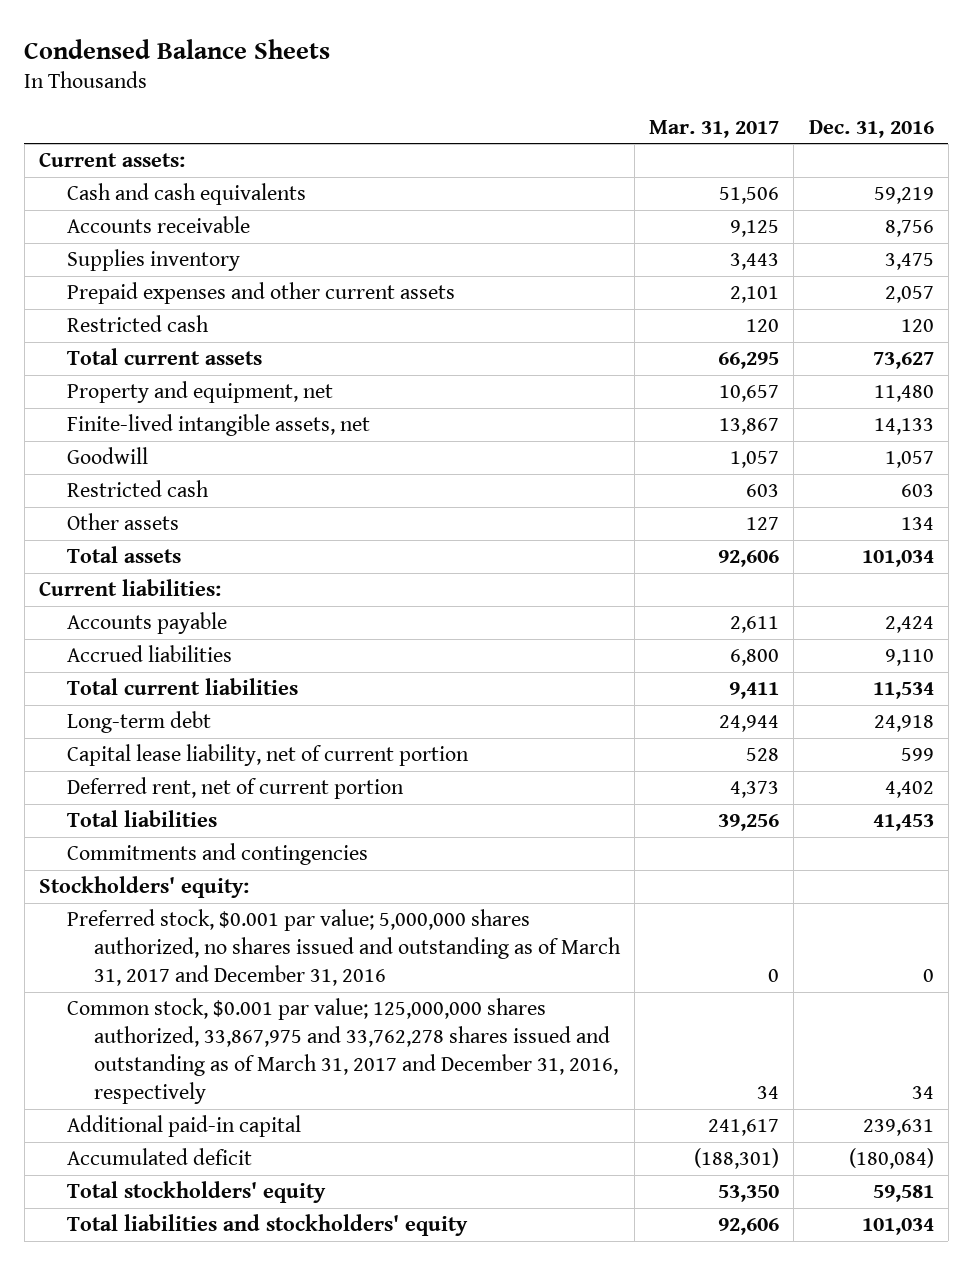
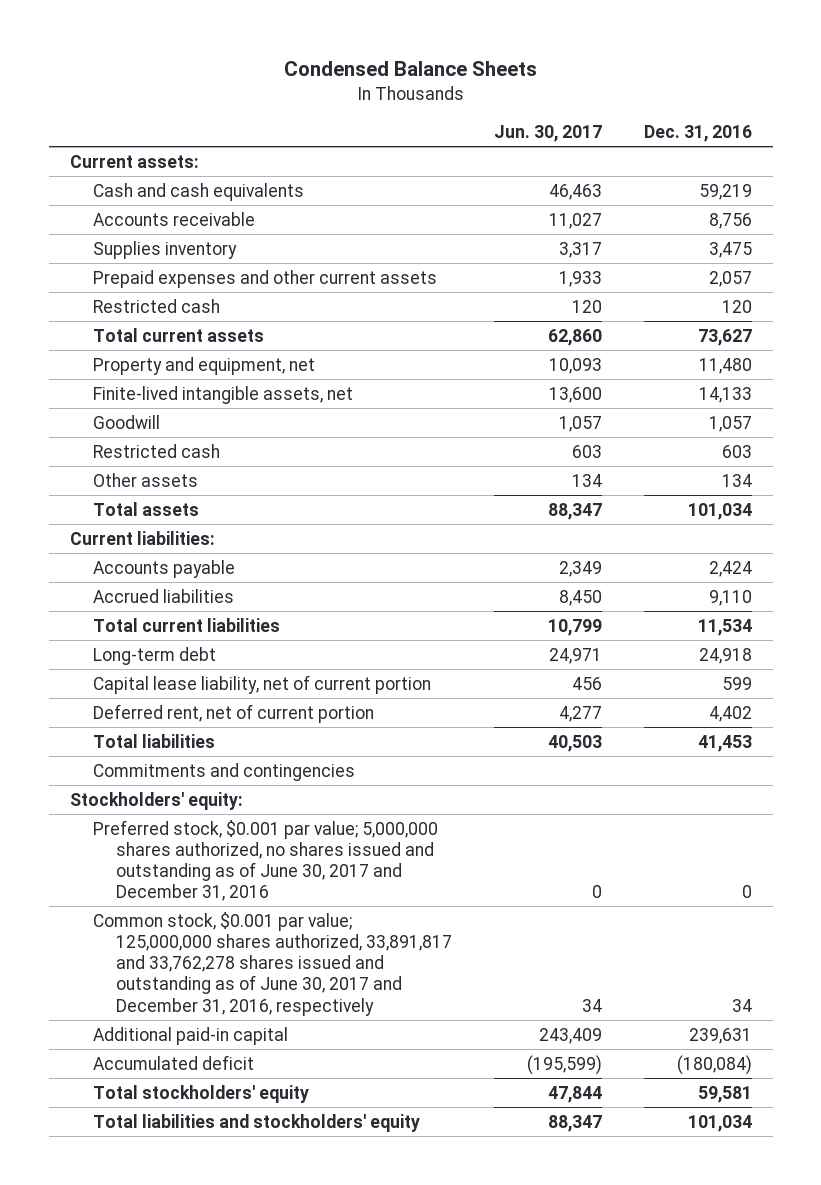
[649,119,780,138] Mar. 31, 2017 -> none
none -> [493,125,602,143] Jun. 30, 2017
[66,909,621,987] Preferred stock, $0.001 par value; 5,000,000 shares authorized, no shares issued and outstanding as of March 31, 2017 and December 31, 2016 -> [92,819,438,902] Preferred stock, $0.001 par value; 5,000,000 shares authorized, no shares issued and outstanding as of June 30, 2017 and December 31, 2016
[66,998,618,1104] Common stock, $0.001 par value; 125,000,000 shares authorized, 33,867,975 and 33,762,278 shares issued and outstanding as of March 31, 2017 and December 31, 2016, respectively -> [92,911,452,1016] Common stock, $0.001 par value; 125,000,000 shares authorized, 33,891,817 and 33,762,278 shares issued and outstanding as of June 30, 2017 and December 31, 2016, respectively

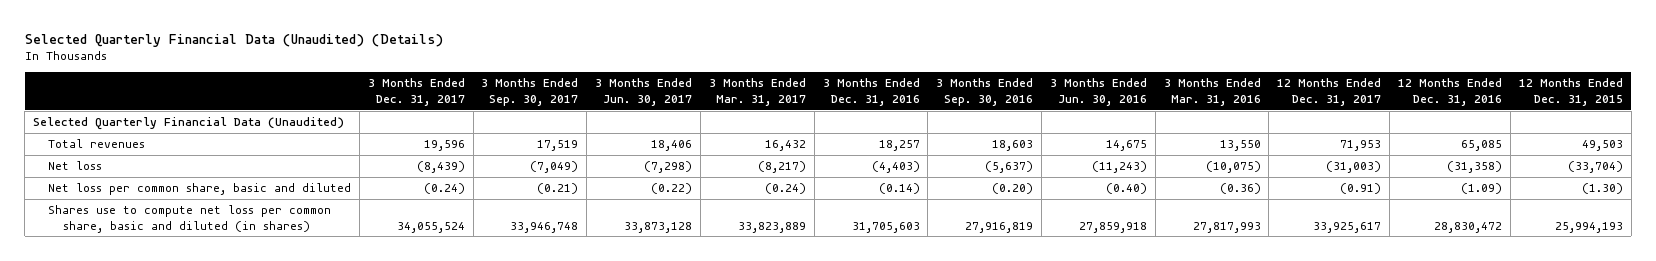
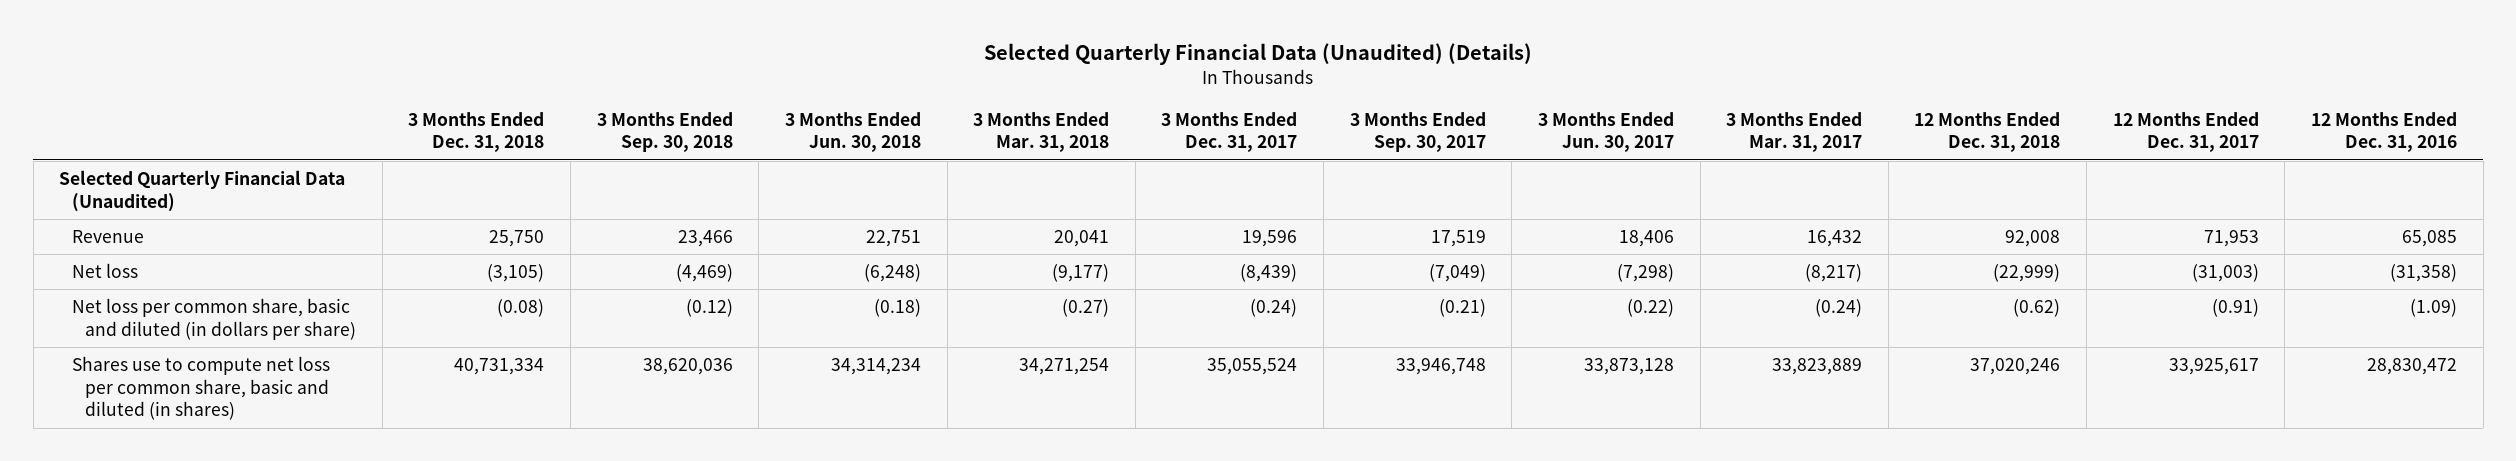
[822,78,920,107] 3 Months Ended Dec. 31, 2016 -> none
[936,78,1034,107] 3 Months Ended Sep. 30, 2016 -> none
[1049,78,1147,107] 3 Months Ended Jun. 30, 2016 -> none
[1163,78,1261,107] 3 Months Ended Mar. 31, 2016 -> none
[1518,78,1623,107] 12 Months Ended Dec. 31, 2015 -> none
none -> [408,111,545,153] 3 Months Ended Dec. 31, 2018
none -> [596,111,733,153] 3 Months Ended Sep. 30, 2018
none -> [784,111,921,153] 3 Months Ended Jun. 30, 2018
none -> [973,111,1110,153] 3 Months Ended Mar. 31, 2018
none -> [1914,111,2061,153] 12 Months Ended Dec. 31, 2018
[48,138,146,148] Total revenues -> [72,230,145,244] Revenue
[48,182,352,195] Net loss per common share, basic and diluted -> [72,298,357,340] Net loss per common share, basic and diluted (in dollars per share)
[396,221,465,233] 34,055,524 -> [1207,358,1298,376] 35,055,524

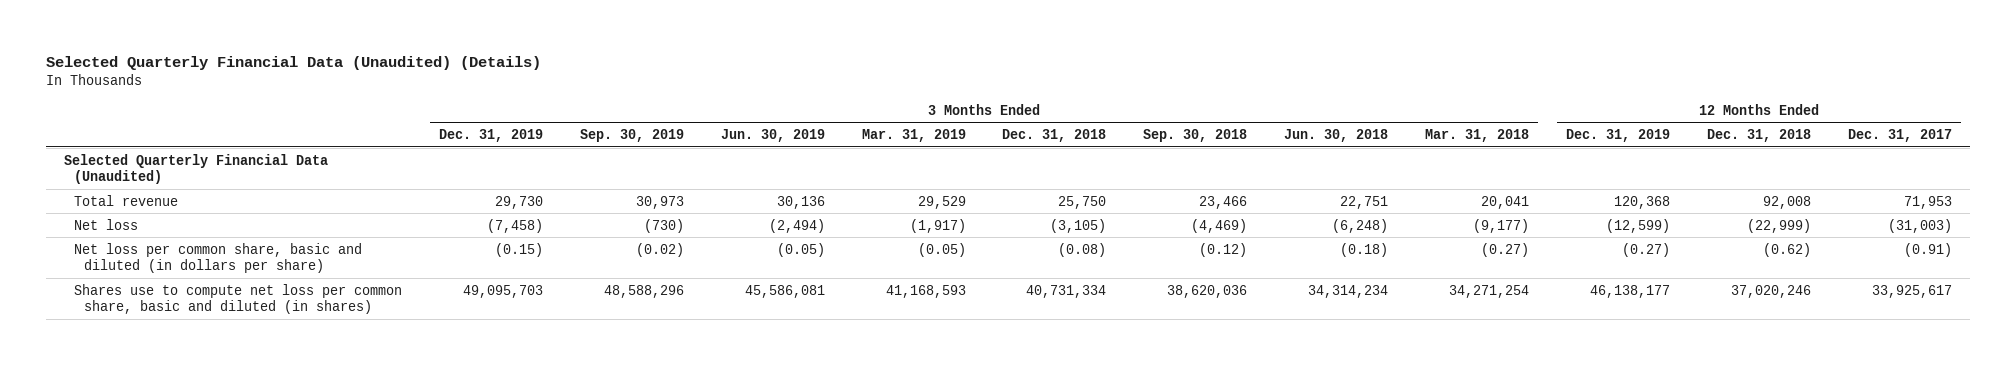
[1161,111,1298,153] 3 Months Ended Dec. 31, 2017 -> none
[1349,111,1486,153] 3 Months Ended Sep. 30, 2017 -> none
[1537,111,1674,153] 3 Months Ended Jun. 30, 2017 -> none
[1726,111,1863,153] 3 Months Ended Mar. 31, 2017 -> none
[2310,111,2457,153] 12 Months Ended Dec. 31, 2016 -> none
none -> [438,129,543,143] Dec. 31, 2019
none -> [579,129,684,143] Sep. 30, 2019
none -> [720,129,825,143] Jun. 30, 2019
none -> [861,129,966,143] Mar. 31, 2019
none -> [1565,129,1670,143] Dec. 31, 2019
[72,230,145,244] Revenue -> [74,194,179,206] Total revenue

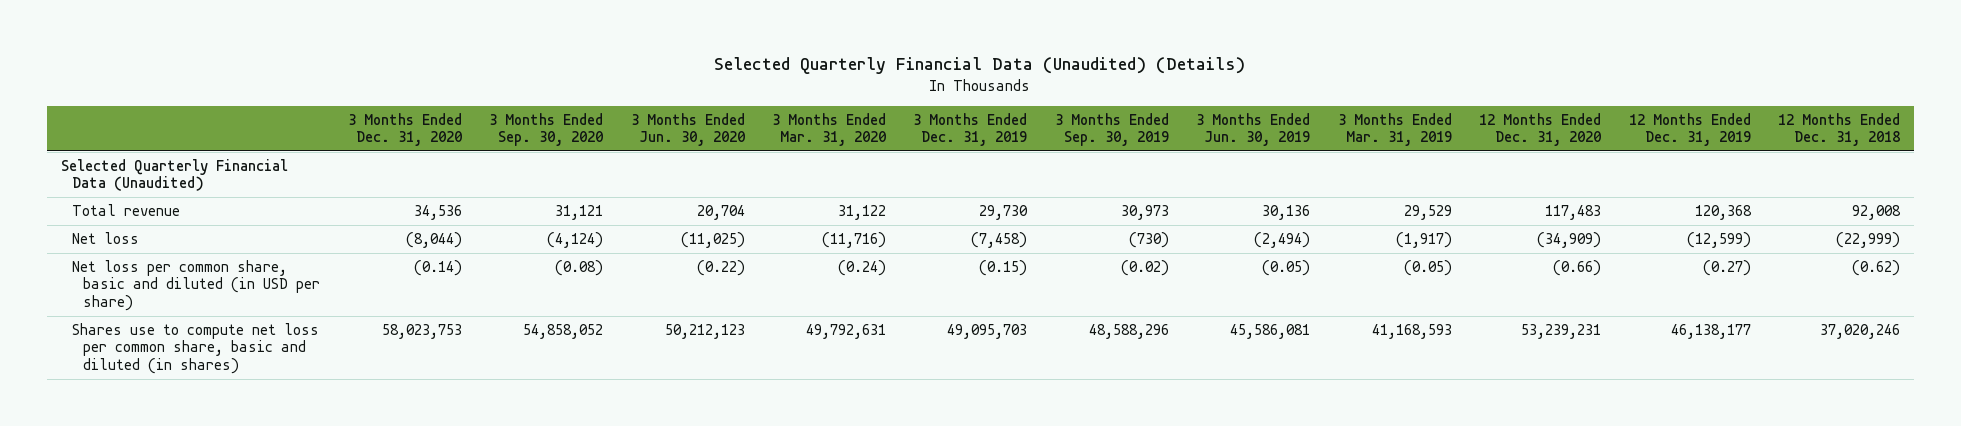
[1002,129,1107,143] Dec. 31, 2018 -> none
[1143,129,1248,143] Sep. 30, 2018 -> none
[1284,129,1389,143] Jun. 30, 2018 -> none
[1425,129,1530,143] Mar. 31, 2018 -> none
[1847,129,1952,143] Dec. 31, 2017 -> none
none -> [347,112,462,146] 3 Months Ended Dec. 31, 2020
none -> [489,112,604,146] 3 Months Ended Sep. 30, 2020
none -> [630,112,745,146] 3 Months Ended Jun. 30, 2020
none -> [771,112,886,146] 3 Months Ended Mar. 31, 2020
none -> [1479,112,1602,146] 12 Months Ended Dec. 31, 2020
[74,242,363,274] Net loss per common share, basic and diluted (in dollars per share) -> [71,260,321,311] Net loss per common share, basic and diluted (in USD per share)

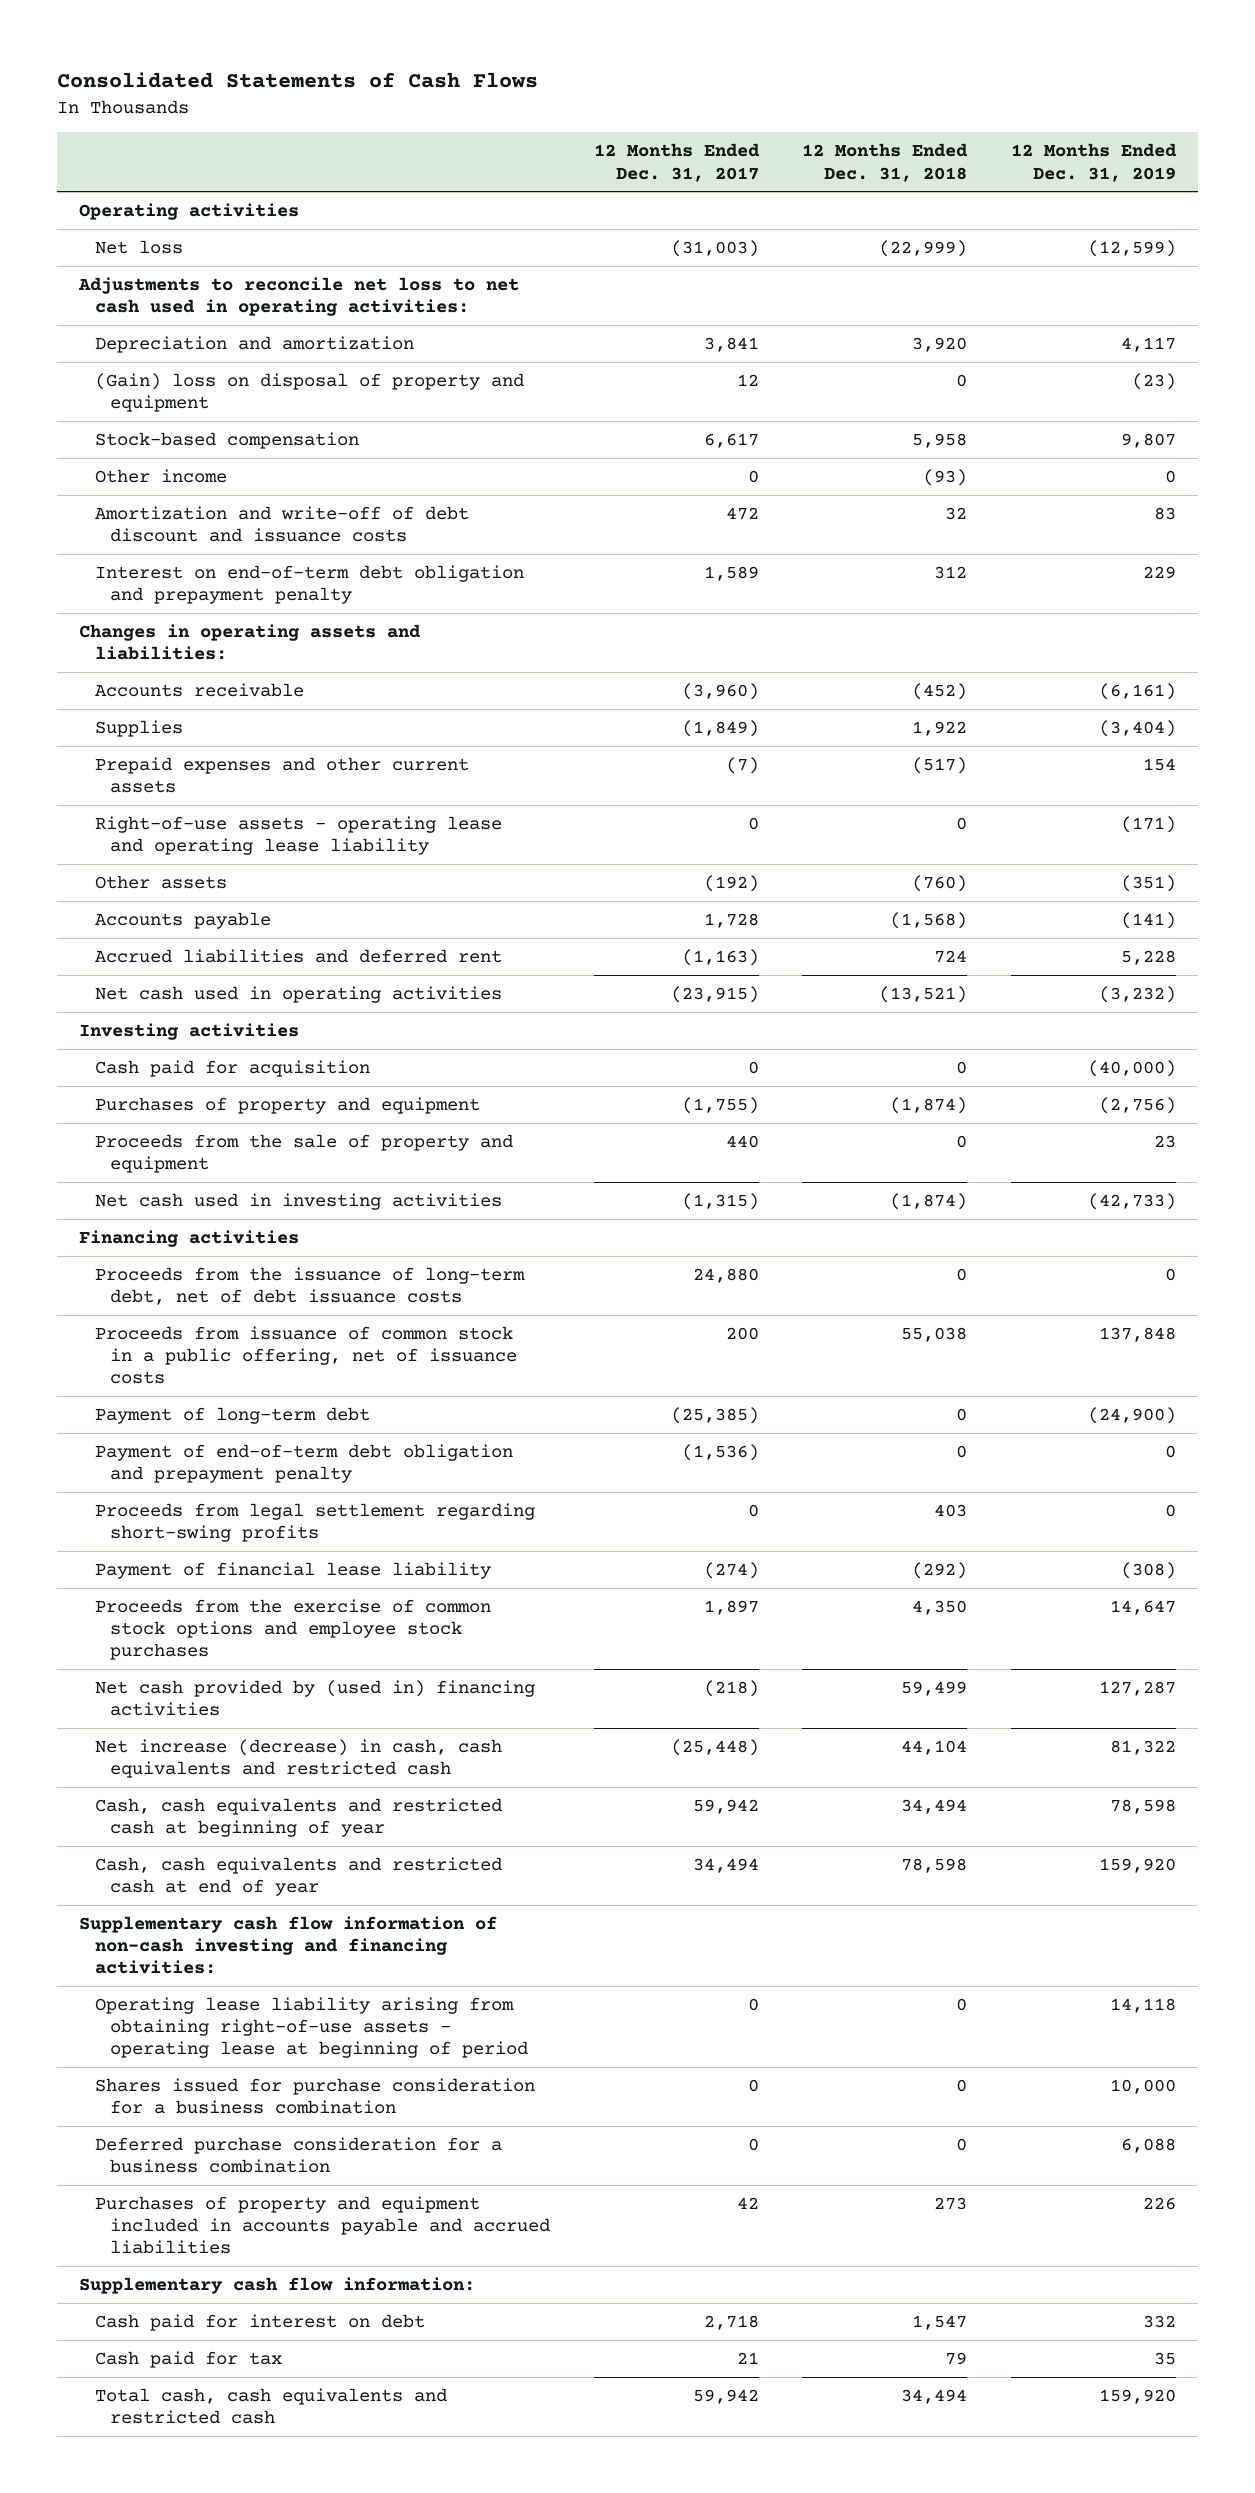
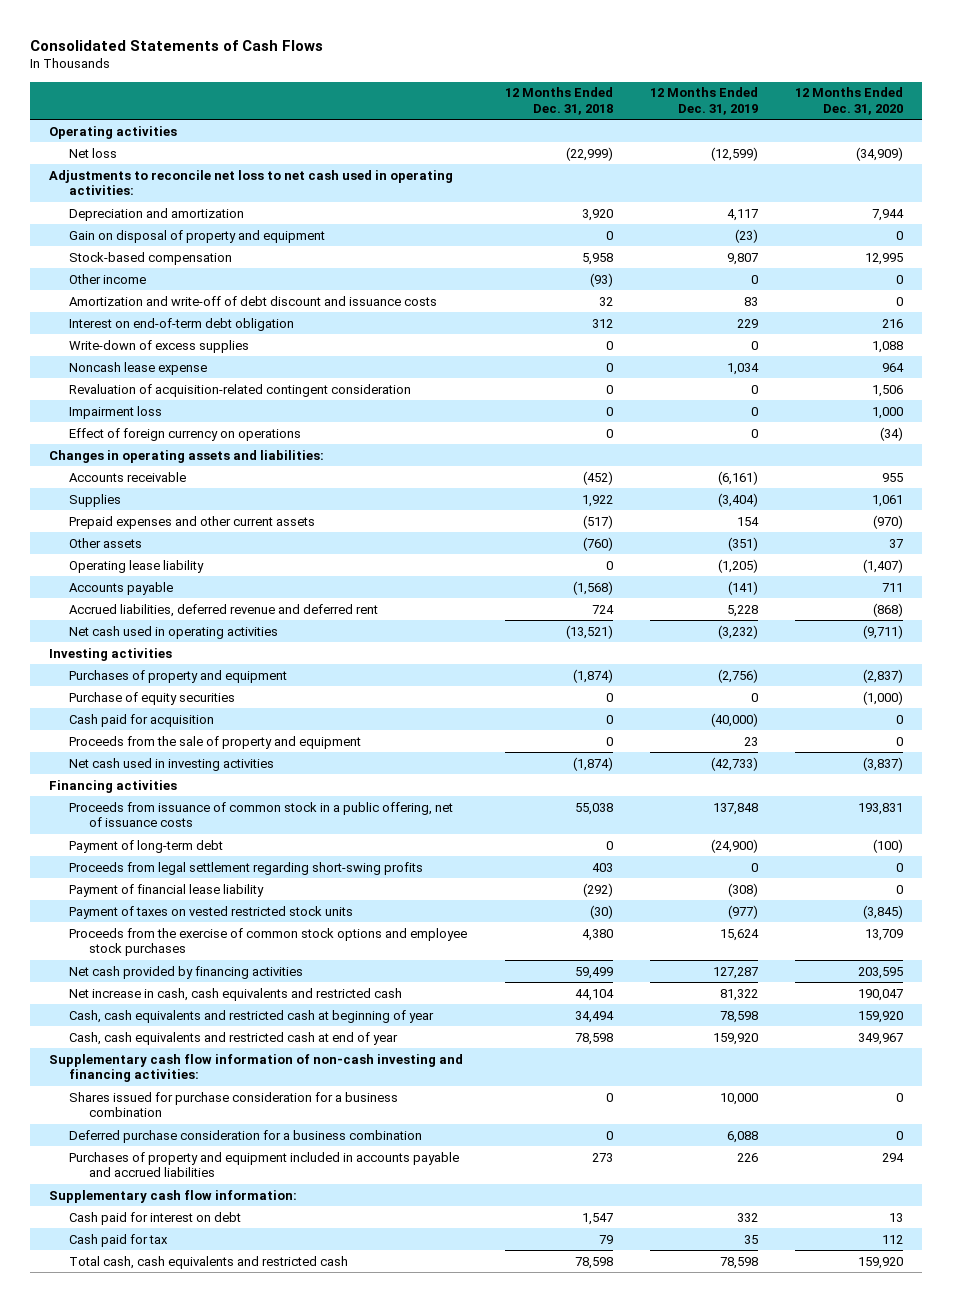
[593,143,760,182] 12 Months Ended Dec. 31, 2017 -> none
none -> [795,87,904,115] 12 Months Ended Dec. 31, 2020
[94,372,524,413] (Gain) loss on disposal of property and equipment -> [69,229,326,243] Gain on disposal of property and equipment
[94,564,524,605] Interest on end-of-term debt obligation and prepayment penalty -> [69,317,295,331] Interest on end-of-term debt obligation
none -> [69,339,250,353] Write-down of excess supplies
none -> [69,361,208,375] Noncash lease expense
none -> [69,383,412,397] Revaluation of acquisition-related contingent consideration
none -> [69,405,163,419] Impairment loss
none -> [69,427,302,441] Effect of foreign currency on operations
[94,815,502,856] Right-of-use assets - operating lease and operating lease liability -> none
none -> [69,559,205,573] Operating lease liability
[94,948,502,963] Accrued liabilities and deferred rent -> [69,603,379,617] Accrued liabilities, deferred revenue and deferred rent
none -> [69,691,236,705] Purchase of equity securities
[94,1059,370,1077] Cash paid for acquisition -> [69,713,215,727] Cash paid for acquisition
[94,1266,525,1306] Proceeds from the issuance of long-term debt, net of debt issuance costs -> none
[94,1443,513,1484] Payment of end-of-term debt obligation and prepayment penalty -> none
none -> [69,905,354,919] Payment of taxes on vested restricted stock units
[912,1599,968,1615] 4,350 -> [581,928,613,941] 4,380
[1109,1599,1176,1615] 14,647 -> [719,928,759,941] 15,624
[94,1679,535,1717] Net cash provided by (used in) financing activities -> [69,965,304,979] Net cash provided by financing activities
[94,1738,502,1779] Net increase (decrease) in cash, cash equivalents and restricted cash -> [69,987,403,1001] Net increase in cash, cash equivalents and restricted cash
[94,1996,529,2059] Operating lease liability arising from obtaining right-of-use assets - operating lease at beginning of period -> none
[901,2388,968,2404] 34,494 -> [574,1256,613,1269] 78,598
[1098,2388,1176,2404] 159,920 -> [719,1256,758,1269] 78,598

